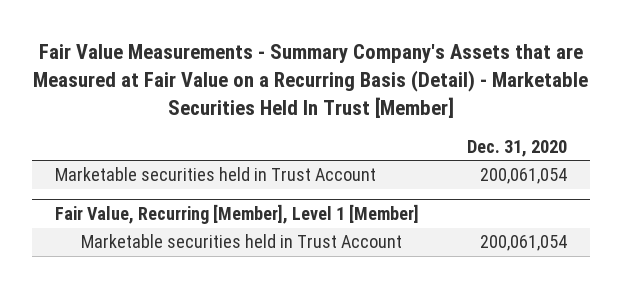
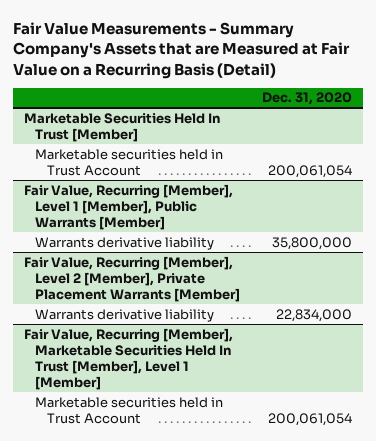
[32,44,588,118] Fair Value Measurements - Summary Company's Assets that are Measured at Fair Value on a Recurring Basis (Detail) - Marketable Securities Held In Trust [Member] -> [13,21,351,79] Fair Value Measurements - Summary Company's Assets that are Measured at Fair Value on a Recurring Basis (Detail)
none -> [23,112,220,142] Marketable Securities Held In Trust [Member]
[55,204,420,225] Fair Value, Recurring [Member], Level 1 [Member] -> [23,183,233,230] Fair Value, Recurring [Member], Level 1 [Member], Public Warrants [Member]
none -> [35,236,215,250] Warrants derivative liability
none -> [23,255,241,302] Fair Value, Recurring [Member], Level 2 [Member], Private Placement Warrants [Member]
none -> [35,308,215,322] Warrants derivative liability
none -> [23,327,233,391] Fair Value, Recurring [Member], Marketable Securities Held In Trust [Member], Level 1 [Member]

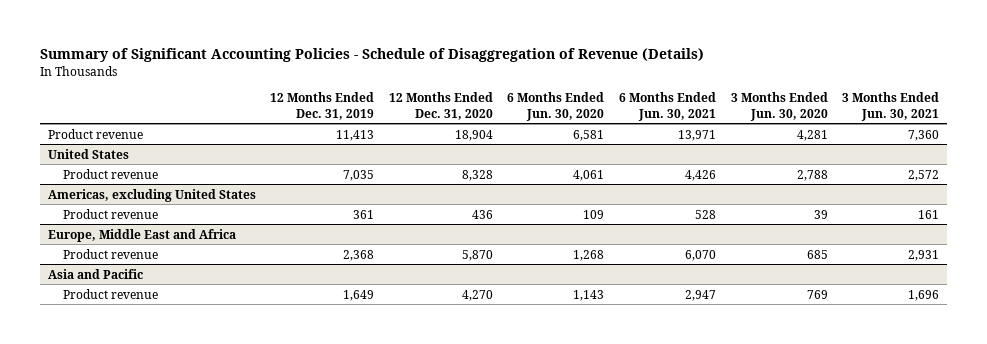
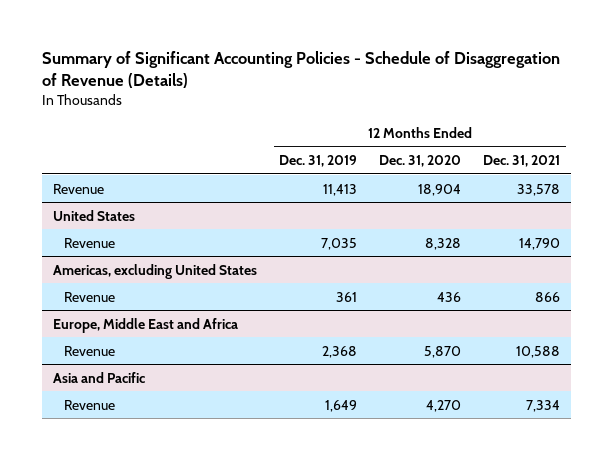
[507,92,605,121] 6 Months Ended Jun. 30, 2020 -> none
[619,92,717,121] 6 Months Ended Jun. 30, 2021 -> none
[730,92,828,121] 3 Months Ended Jun. 30, 2020 -> none
[842,92,940,121] 3 Months Ended Jun. 30, 2021 -> none
none -> [483,155,561,168] Dec. 31, 2021
[47,128,143,139] Product revenue -> [52,183,104,194] Revenue
[63,168,159,179] Product revenue -> [63,237,115,248] Revenue
[63,208,159,219] Product revenue -> [63,291,115,302] Revenue
[63,248,159,259] Product revenue -> [63,345,115,356] Revenue
[63,288,159,299] Product revenue -> [63,399,115,410] Revenue

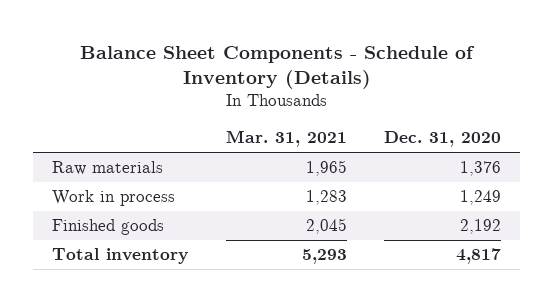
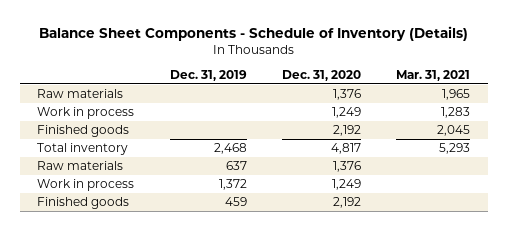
none -> [169,70,247,82] Dec. 31, 2019
none -> [37,161,124,171] Raw materials
none -> [37,179,135,192] Work in process
none -> [37,197,130,210] Finished goods

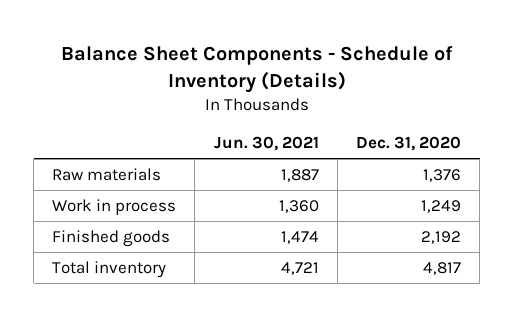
[169,70,247,82] Dec. 31, 2019 -> none
[396,70,471,82] Mar. 31, 2021 -> none
none -> [213,136,319,152] Jun. 30, 2021
[37,161,124,171] Raw materials -> none
[37,179,135,192] Work in process -> none
[37,197,130,210] Finished goods -> none

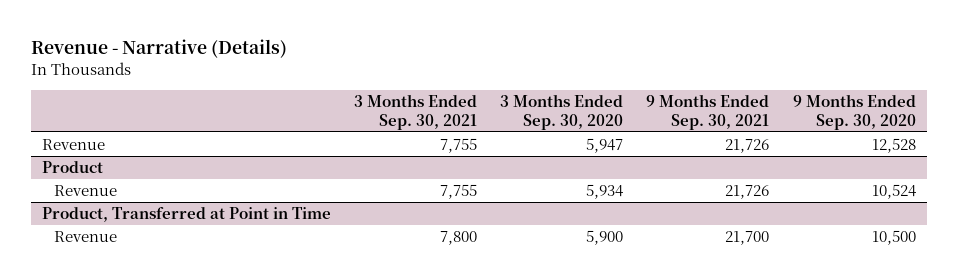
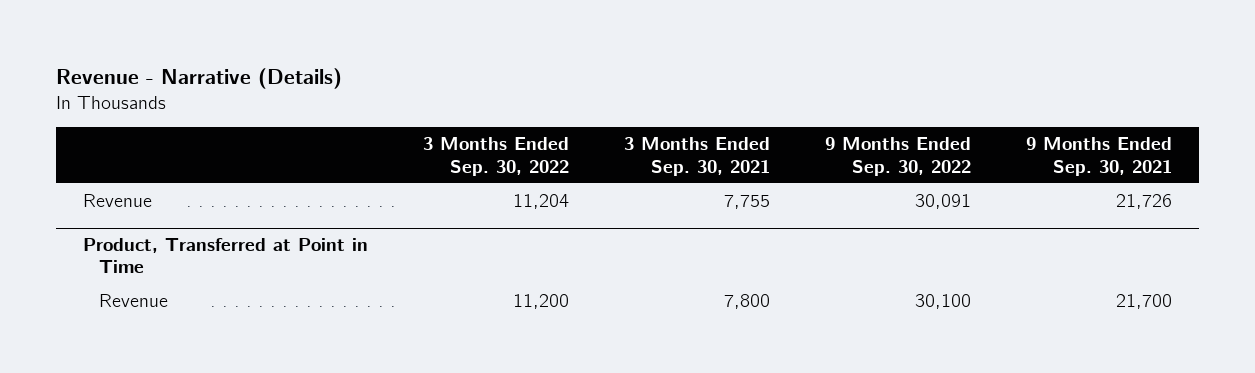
[500,94,624,130] 3 Months Ended Sep. 30, 2020 -> none
[792,94,916,130] 9 Months Ended Sep. 30, 2020 -> none
none -> [423,137,570,176] 3 Months Ended Sep. 30, 2022
none -> [824,137,971,176] 9 Months Ended Sep. 30, 2022
[42,161,104,174] Product -> none
[53,185,117,197] Revenue -> none

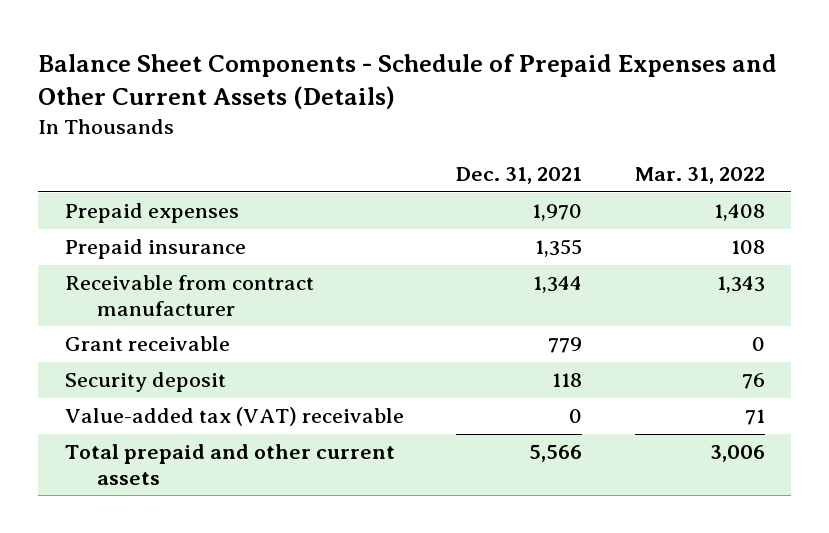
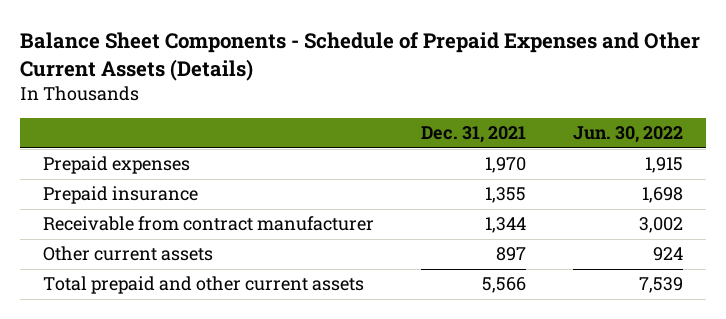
[634,167,765,185] Mar. 31, 2022 -> none
none -> [572,126,683,144] Jun. 30, 2022
[64,336,230,352] Grant receivable -> none
[64,372,226,393] Security deposit -> none
[64,407,404,427] Value-added tax (VAT) receivable -> none
none -> [43,246,214,262] Other current assets

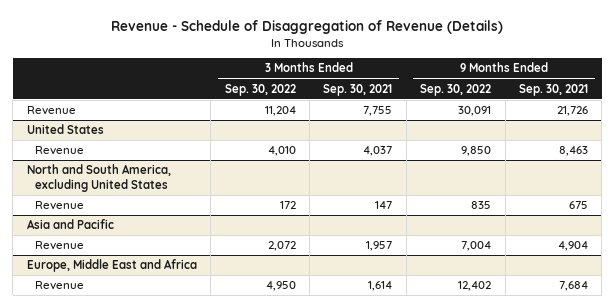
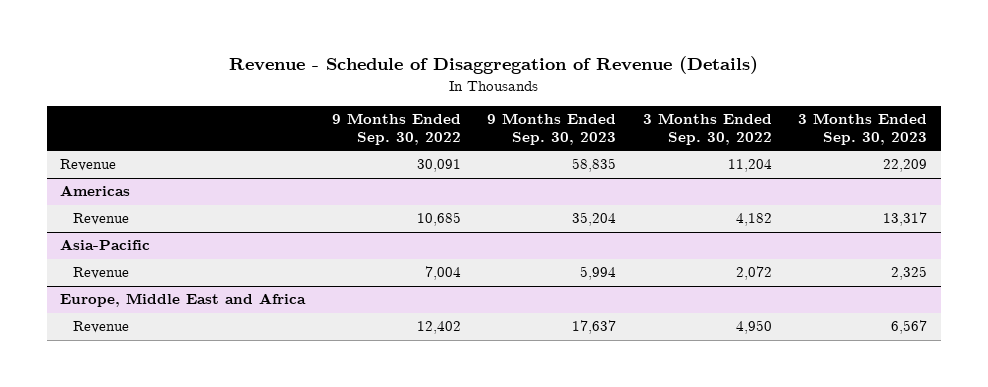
[323,83,393,96] Sep. 30, 2021 -> none
[519,83,589,96] Sep. 30, 2021 -> none
none -> [487,113,617,145] 9 Months Ended Sep. 30, 2023
none -> [798,113,928,145] 3 Months Ended Sep. 30, 2023
[26,164,171,192] North and South America, excluding United States -> none
[35,201,85,211] Revenue -> none
[26,124,104,135] United States -> [60,185,131,197] Americas
[267,146,296,157] 4,010 -> [735,213,772,227] 4,182
[461,146,492,157] 9,850 -> [416,212,461,227] 10,685
[26,219,114,230] Asia and Pacific -> [60,239,151,251] Asia-Pacific

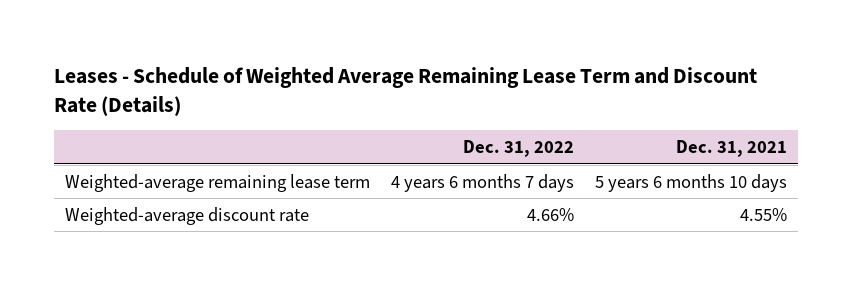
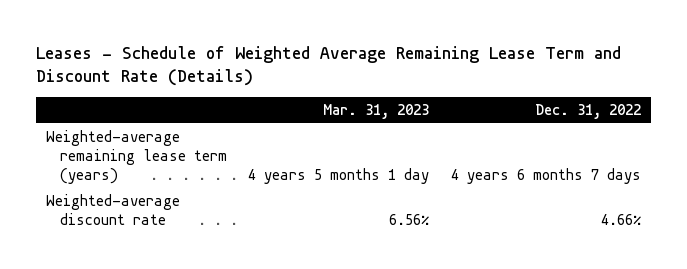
[676,140,788,158] Dec. 31, 2021 -> none
none -> [323,103,430,119] Mar. 31, 2023
[64,173,370,192] Weighted-average remaining lease term -> [46,130,227,184] Weighted-average remaining lease term (years)

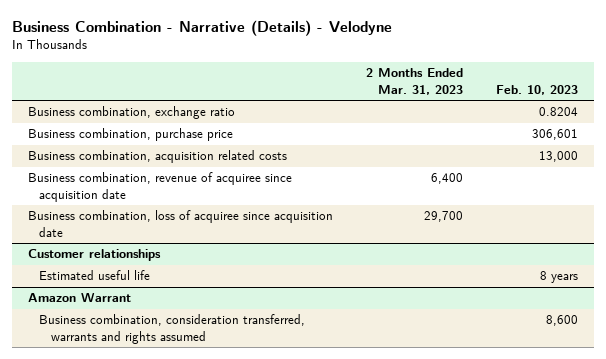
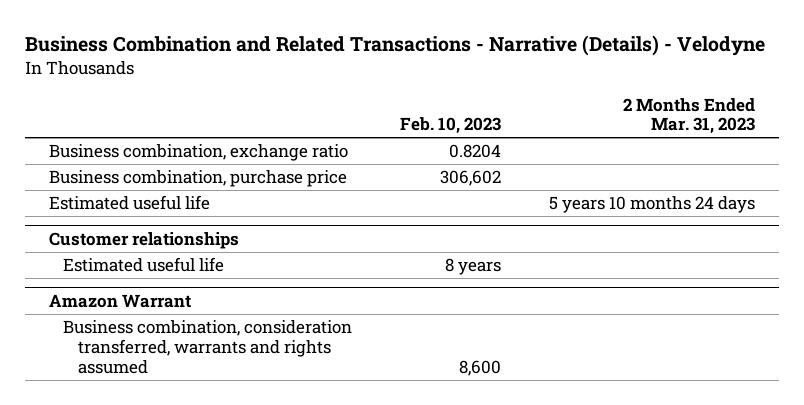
[11,19,392,36] Business Combination - Narrative (Details) - Velodyne -> [24,35,765,57] Business Combination and Related Transactions - Narrative (Details) - Velodyne
[27,150,287,164] Business combination, acquisition related costs -> none
[27,172,292,202] Business combination, revenue of acquiree since acquisition date -> none
[27,210,333,237] Business combination, loss of acquiree since acquisition date -> none
[531,129,578,141] 306,601 -> [440,170,502,187] 306,602
none -> [48,195,210,211] Estimated useful life

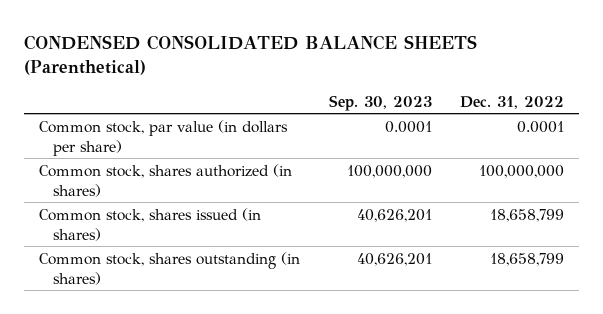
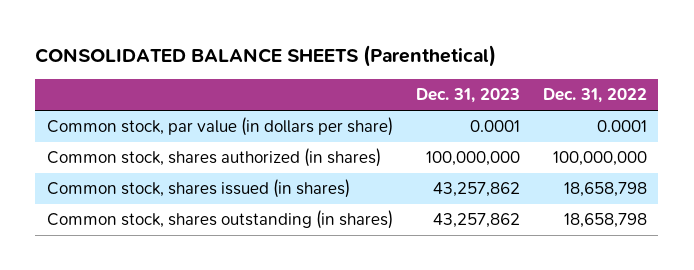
[24,34,478,76] CONDENSED CONSOLIDATED BALANCE SHEETS (Parenthetical) -> [35,44,497,67] CONSOLIDATED BALANCE SHEETS (Parenthetical)
[328,94,432,111] Sep. 30, 2023 -> none
none -> [415,88,520,104] Dec. 31, 2023
[490,208,565,222] 18,658,799 -> [563,182,647,198] 18,658,798
[490,252,565,266] 18,658,799 -> [563,213,647,229] 18,658,798

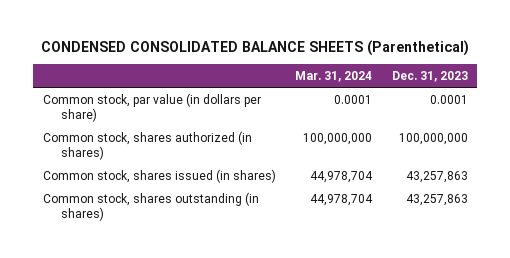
[35,44,497,67] CONSOLIDATED BALANCE SHEETS (Parenthetical) -> [41,39,470,56] CONDENSED CONSOLIDATED BALANCE SHEETS (Parenthetical)
[542,88,647,104] Dec. 31, 2022 -> none
none -> [295,70,373,82] Mar. 31, 2024
[432,182,520,198] 43,257,862 -> [405,170,468,183] 43,257,863
[432,213,520,229] 43,257,862 -> [405,193,468,206] 43,257,863

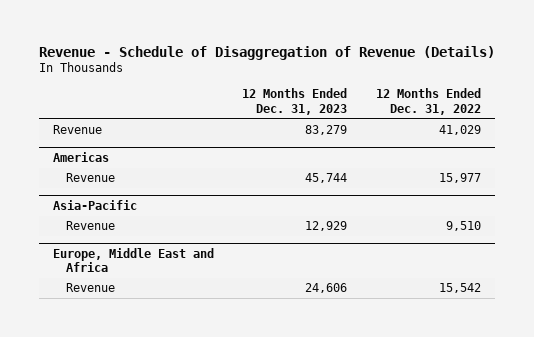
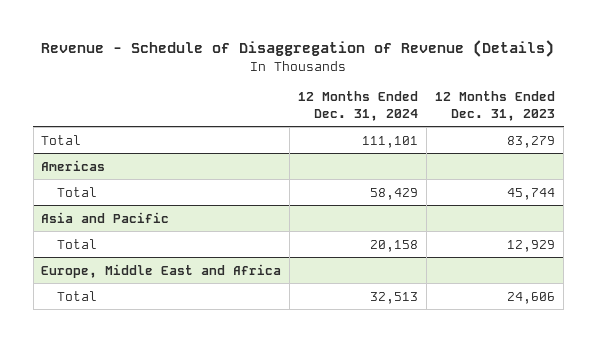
[375,88,481,115] 12 Months Ended Dec. 31, 2022 -> none
none -> [298,91,419,121] 12 Months Ended Dec. 31, 2024
[52,125,102,135] Revenue -> [41,134,82,145] Total
[65,173,115,183] Revenue -> [57,186,98,197] Total
[52,199,137,210] Asia-Pacific -> [41,211,170,223] Asia and Pacific
[65,221,115,231] Revenue -> [57,238,98,249] Total
[65,283,115,293] Revenue -> [57,290,98,301] Total

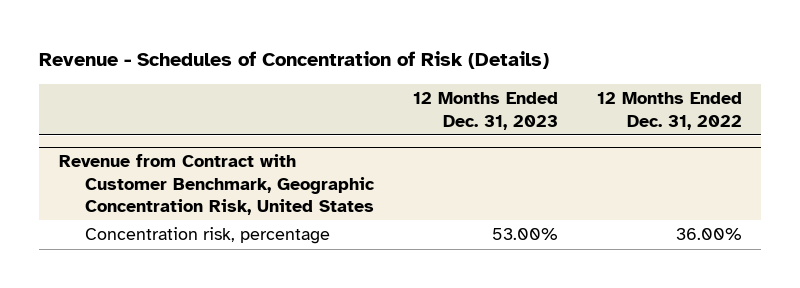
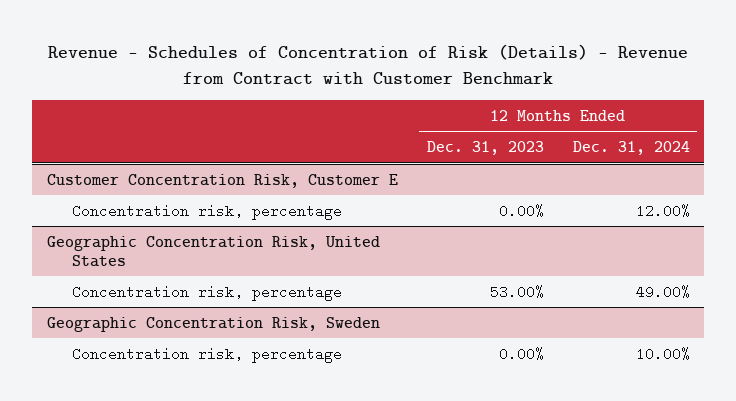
[39,51,550,70] Revenue - Schedules of Concentration of Risk (Details) -> [48,43,689,85] Revenue - Schedules of Concentration of Risk (Details) - Revenue from Contract with Customer Benchmark
[596,92,742,130] 12 Months Ended Dec. 31, 2022 -> none
none -> [572,141,690,156] Dec. 31, 2024
[58,154,376,216] Revenue from Contract with Customer Benchmark, Geographic Concentration Risk, United States -> none
none -> [46,173,398,188] Customer Concentration Risk, Customer E
none -> [72,203,343,220] Concentration risk, percentage
none -> [46,235,380,267] Geographic Concentration Risk, United States
none -> [46,316,380,332] Geographic Concentration Risk, Sweden
none -> [72,346,343,363] Concentration risk, percentage

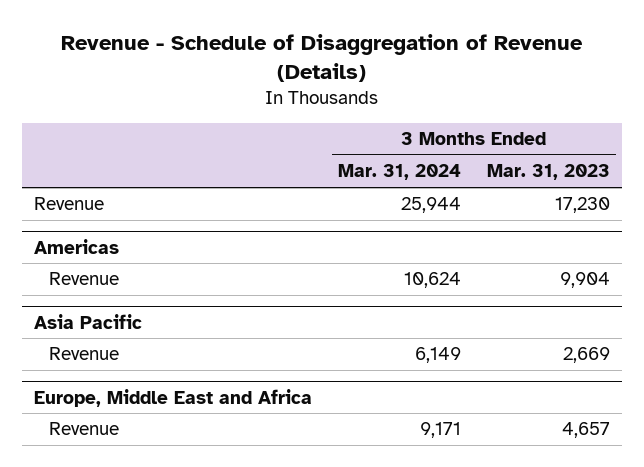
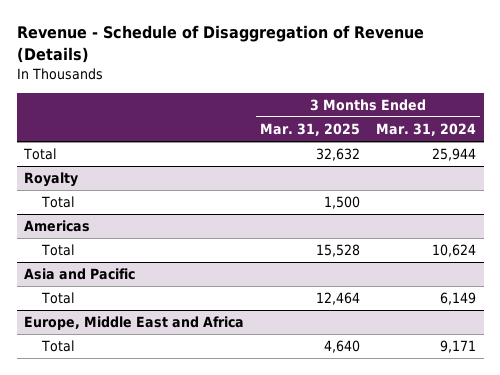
[486,164,610,181] Mar. 31, 2023 -> none
none -> [260,123,361,137] Mar. 31, 2025
[34,197,105,211] Revenue -> [23,148,58,161] Total
none -> [24,172,79,188] Royalty
none -> [41,196,76,209] Total
[48,272,119,286] Revenue -> [41,244,76,257] Total
[34,313,143,329] Asia Pacific -> [24,268,136,281] Asia and Pacific
[48,347,119,361] Revenue -> [41,292,76,305] Total
[48,422,119,436] Revenue -> [41,340,76,353] Total

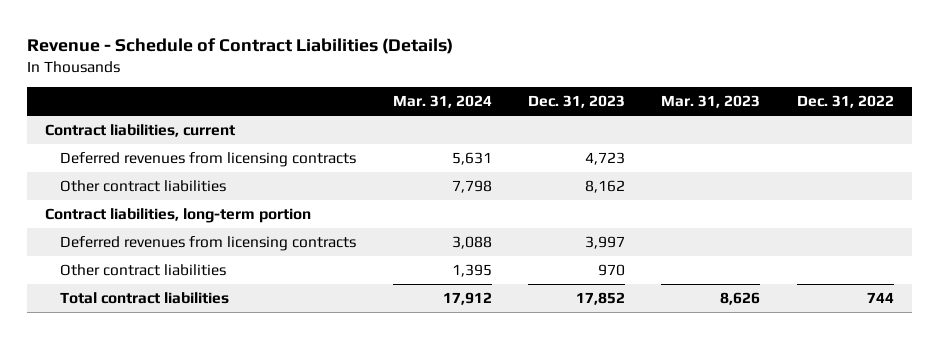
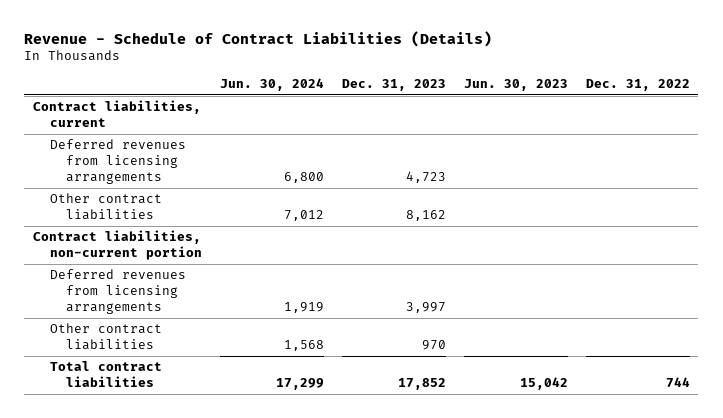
[392,95,492,109] Mar. 31, 2024 -> none
[661,95,761,109] Mar. 31, 2023 -> none
none -> [219,78,324,92] Jun. 30, 2024
none -> [463,79,568,92] Jun. 30, 2023
[60,151,357,167] Deferred revenues from licensing contracts -> [49,139,186,185] Deferred revenues from licensing arrangements
[44,207,311,223] Contract liabilities, long-term portion -> [33,230,202,261] Contract liabilities, non-current portion
[60,235,357,251] Deferred revenues from licensing contracts -> [49,269,186,315] Deferred revenues from licensing arrangements

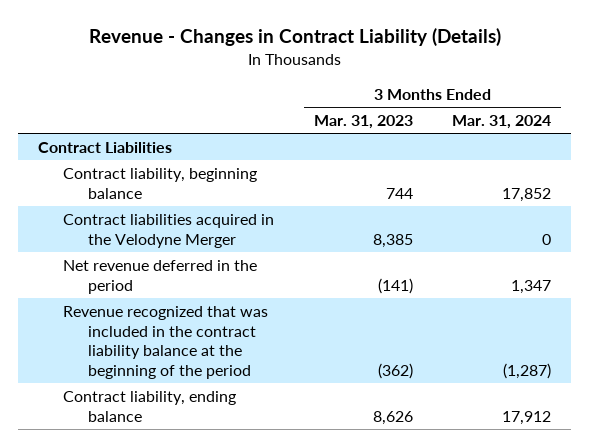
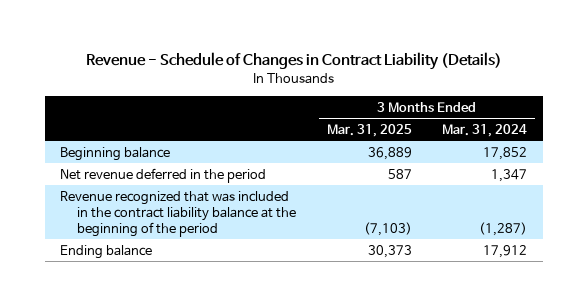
[88,28,501,47] Revenue - Changes in Contract Liability (Details) -> [85,52,502,71] Revenue - Schedule of Changes in Contract Liability (Details)
[313,115,413,130] Mar. 31, 2023 -> none
none -> [326,123,412,137] Mar. 31, 2025
[38,141,173,153] Contract Liabilities -> none
[63,213,275,248] Contract liabilities acquired in the Velodyne Merger -> none
[63,167,258,199] Contract liability, beginning balance -> [59,146,170,161] Beginning balance
[63,390,237,422] Contract liability, ending balance -> [59,244,152,259] Ending balance

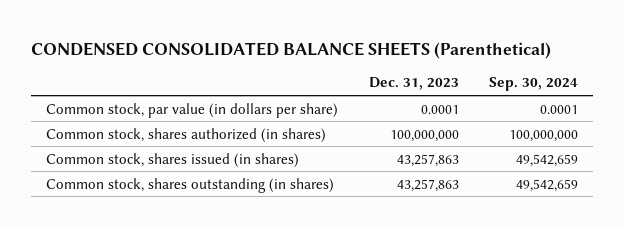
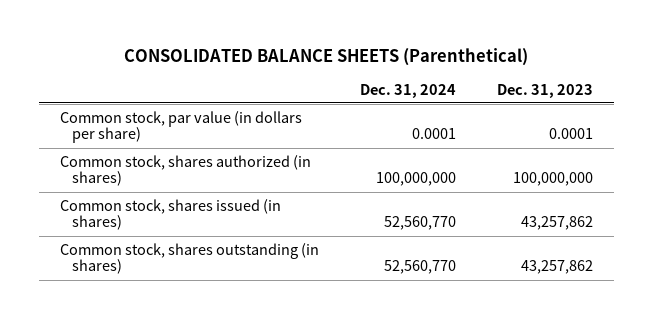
[31,41,552,59] CONDENSED CONSOLIDATED BALANCE SHEETS (Parenthetical) -> [124,47,529,66] CONSOLIDATED BALANCE SHEETS (Parenthetical)
[489,77,579,92] Sep. 30, 2024 -> none
none -> [359,83,456,98] Dec. 31, 2024
[396,153,459,167] 43,257,863 -> [521,216,594,231] 43,257,862
[396,178,459,192] 43,257,863 -> [521,260,594,275] 43,257,862

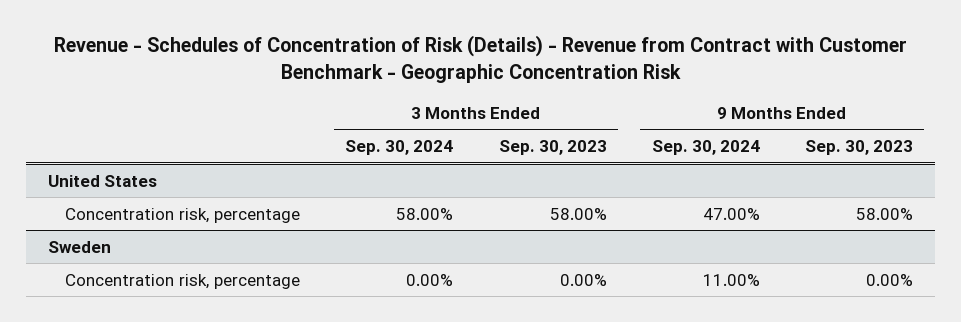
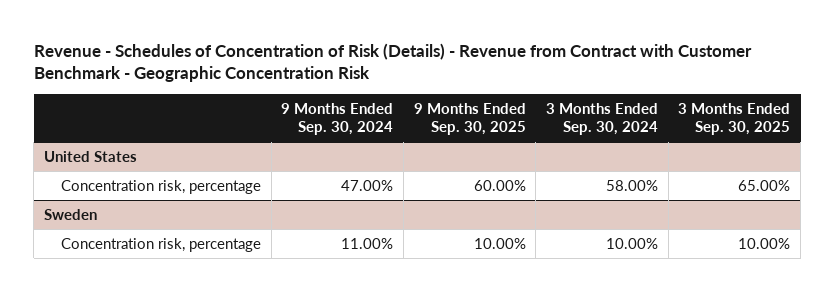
[498,140,607,156] Sep. 30, 2023 -> none
[804,140,913,156] Sep. 30, 2023 -> none
none -> [413,102,526,135] 9 Months Ended Sep. 30, 2025
none -> [678,102,791,135] 3 Months Ended Sep. 30, 2025
[406,273,454,286] 0.00% -> [605,237,658,249] 10.00%

